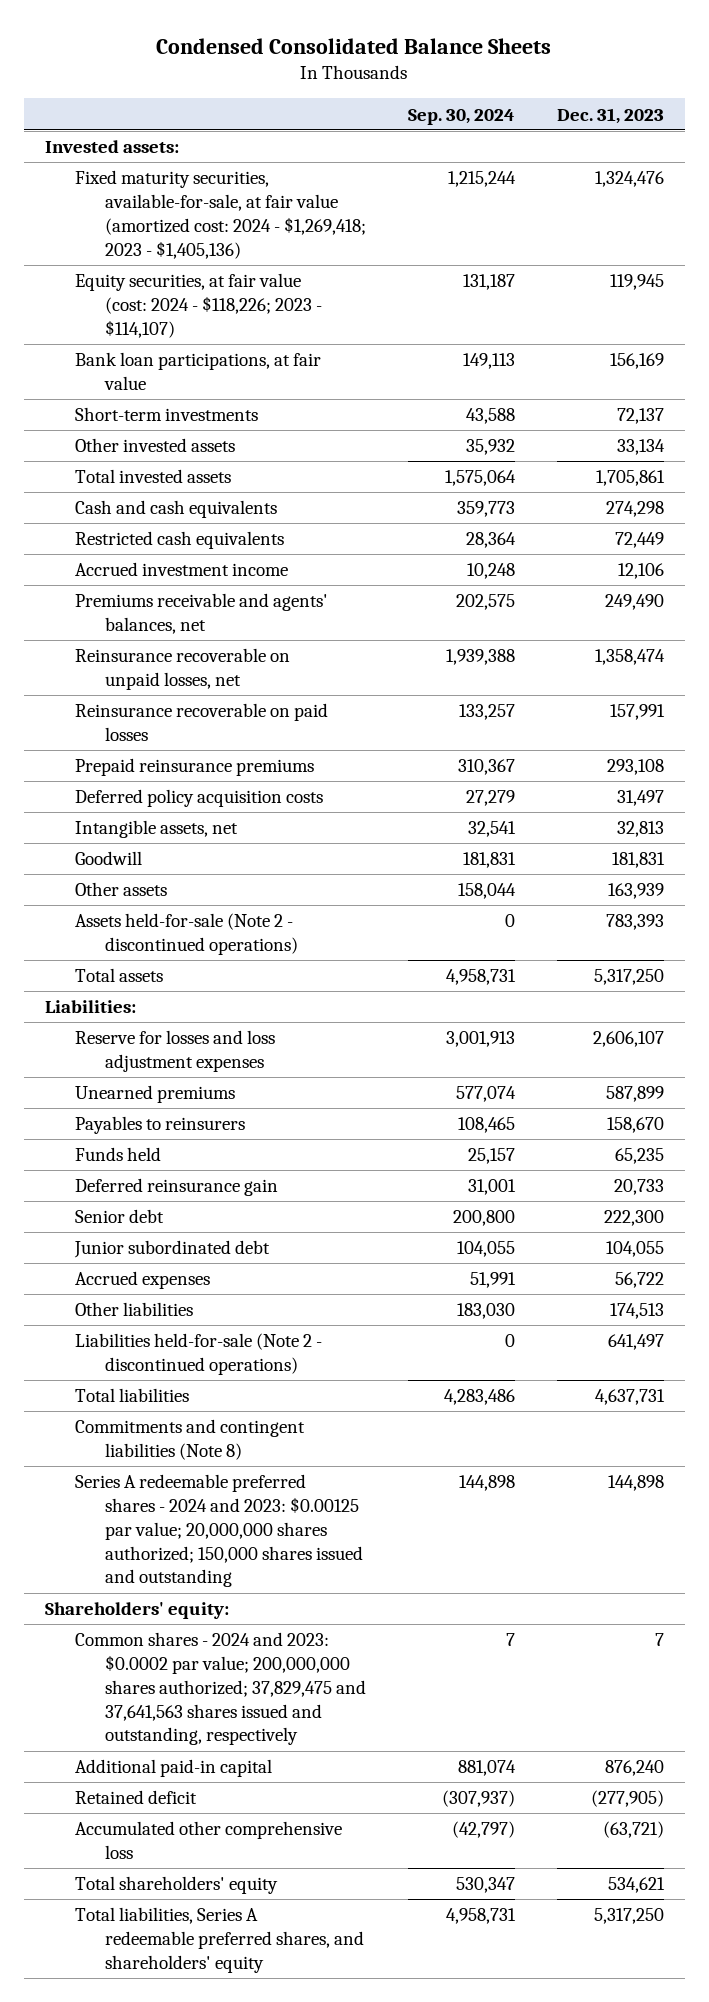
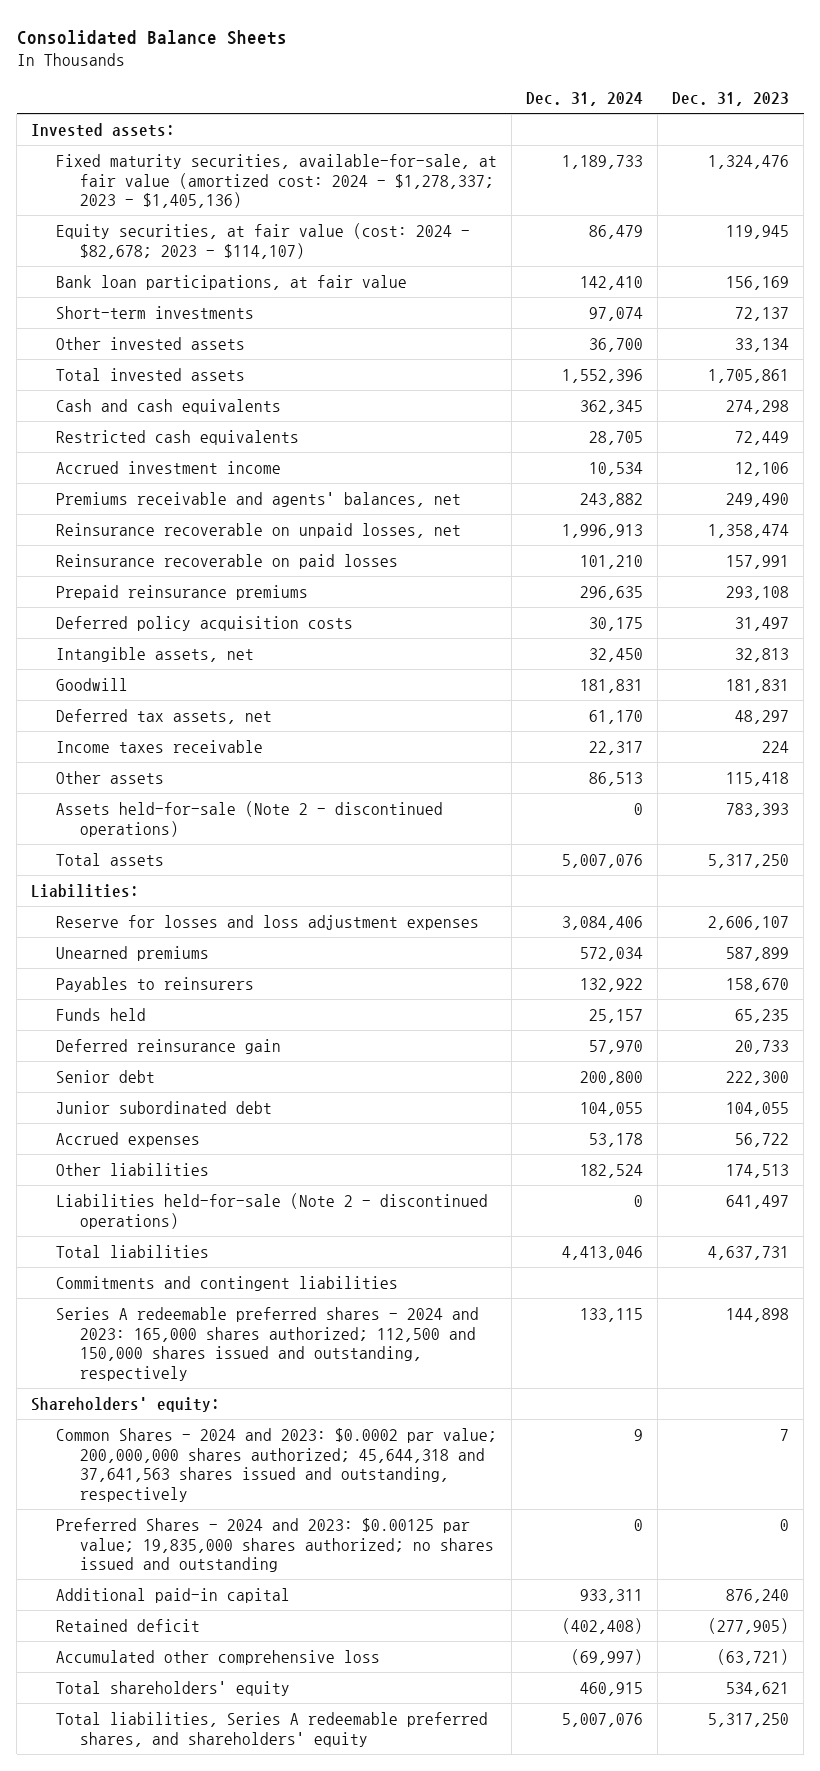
[156,37,552,54] Condensed Consolidated Balance Sheets -> [16,29,287,45] Consolidated Balance Sheets
[407,108,515,125] Sep. 30, 2024 -> none
none -> [525,91,643,106] Dec. 31, 2024
[74,170,366,259] Fixed maturity securities, available-for-sale, at fair value (amortized cost: 2024 - $1,269,418; 2023 - $1,405,136) -> [55,154,497,209] Fixed maturity securities, available-for-sale, at fair value (amortized cost: 2024 - $1,278,337; 2023 - $1,405,136)
[74,273,322,338] Equity securities, at fair value (cost: 2024 - $118,226; 2023 - $114,107) -> [55,223,470,259] Equity securities, at fair value (cost: 2024 - $82,678; 2023 - $114,107)
none -> [55,709,272,725] Deferred tax assets, net
none -> [55,740,263,754] Income taxes receivable
[607,883,664,900] 163,939 -> [726,772,790,787] 115,418
[74,1419,305,1460] Commitments and contingent liabilities (Note 8) -> [55,1276,398,1292] Commitments and contingent liabilities
[74,1474,363,1588] Series A redeemable preferred shares - 2024 and 2023: $0.00125 par value; 20,000,000 shares authorized; 150,000 shares issued and outstanding -> [55,1307,479,1381] Series A redeemable preferred shares - 2024 and 2023: 165,000 shares authorized; 112,500 and 150,000 shares issued and outstanding, respectively
[74,1632,366,1746] Common shares - 2024 and 2023: $0.0002 par value; 200,000,000 shares authorized; 37,829,475 and 37,641,563 shares issued and outstanding, respectively -> [55,1428,497,1502] Common Shares - 2024 and 2023: $0.0002 par value; 200,000,000 shares authorized; 45,644,318 and 37,641,563 shares issued and outstanding, respectively
none -> [55,1518,494,1573] Preferred Shares - 2024 and 2023: $0.00125 par value; 19,835,000 shares authorized; no shares issued and outstanding

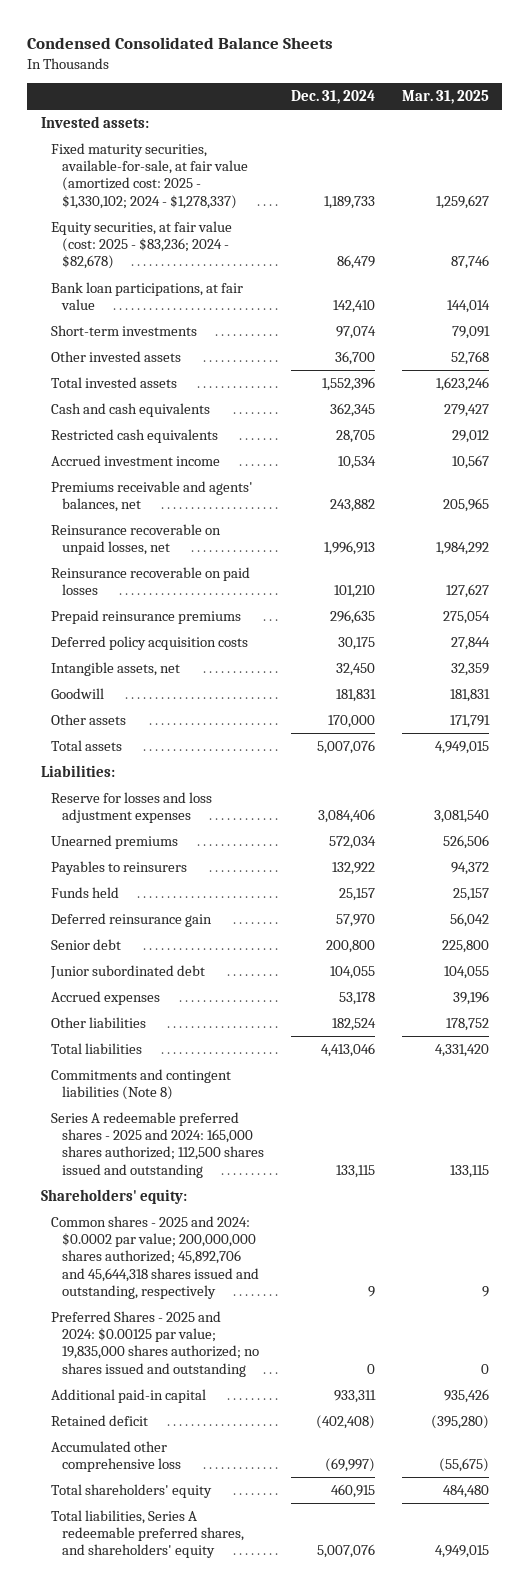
[16,29,287,45] Consolidated Balance Sheets -> [27,37,334,50] Condensed Consolidated Balance Sheets
[672,91,790,106] Dec. 31, 2023 -> none
none -> [401,90,489,105] Mar. 31, 2025
[55,154,497,209] Fixed maturity securities, available-for-sale, at fair value (amortized cost: 2024 - $1,278,337; 2023 - $1,405,136) -> [51,142,249,209] Fixed maturity securities, available-for-sale, at fair value (amortized cost: 2025 - $1,330,102; 2024 - $1,278,337)
[55,223,470,259] Equity securities, at fair value (cost: 2024 - $82,678; 2023 - $114,107) -> [51,220,233,270] Equity securities, at fair value (cost: 2025 - $83,236; 2024 - $82,678)
[55,709,272,725] Deferred tax assets, net -> none
[55,740,263,754] Income taxes receivable -> none
[55,801,443,837] Assets held-for-sale (Note 2 - discontinued operations) -> none
[588,772,643,787] 86,513 -> [327,714,375,728] 170,000
[55,1193,488,1229] Liabilities held-for-sale (Note 2 - discontinued operations) -> none
[55,1276,398,1292] Commitments and contingent liabilities -> [51,1068,232,1101] Commitments and contingent liabilities (Note 8)
[55,1307,479,1381] Series A redeemable preferred shares - 2024 and 2023: 165,000 shares authorized; 112,500 and 150,000 shares issued and outstanding, respectively -> [51,1111,265,1178] Series A redeemable preferred shares - 2025 and 2024: 165,000 shares authorized; 112,500 shares issued and outstanding
[55,1428,497,1502] Common Shares - 2024 and 2023: $0.0002 par value; 200,000,000 shares authorized; 45,644,318 and 37,641,563 shares issued and outstanding, respectively -> [51,1215,260,1300] Common shares - 2025 and 2024: $0.0002 par value; 200,000,000 shares authorized; 45,892,706 and 45,644,318 shares issued and outstanding, respectively
[55,1518,494,1573] Preferred Shares - 2024 and 2023: $0.00125 par value; 19,835,000 shares authorized; no shares issued and outstanding -> [51,1310,260,1377] Preferred Shares - 2025 and 2024: $0.00125 par value; 19,835,000 shares authorized; no shares issued and outstanding

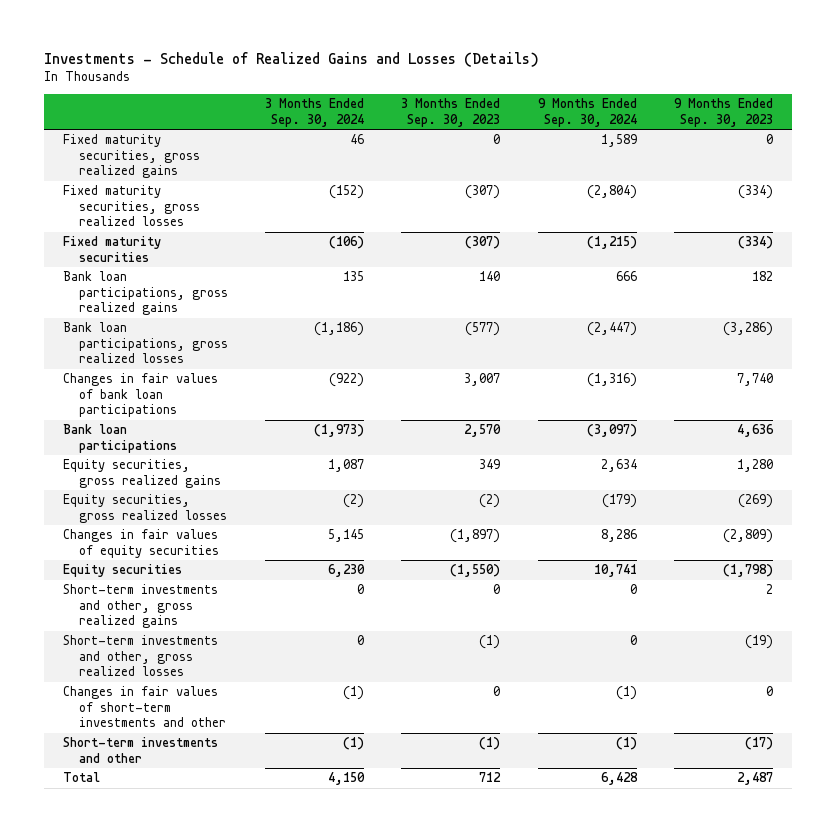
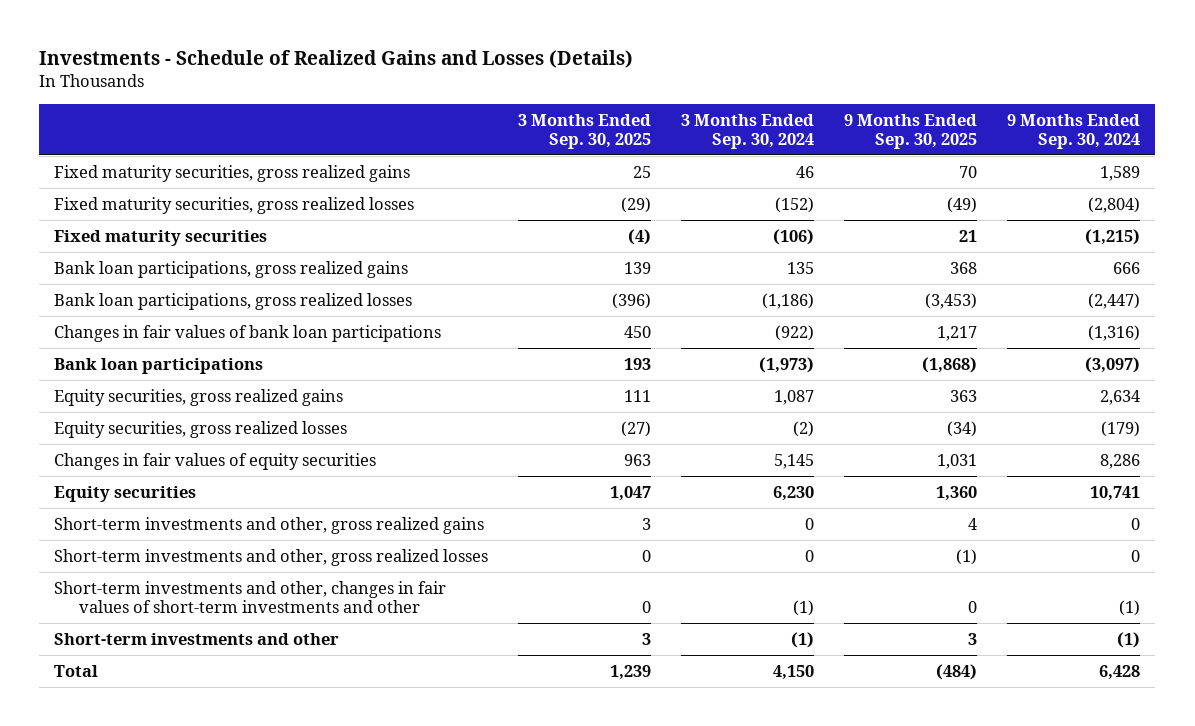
[401,98,501,127] 3 Months Ended Sep. 30, 2023 -> none
[673,98,773,127] 9 Months Ended Sep. 30, 2023 -> none
none -> [518,113,652,149] 3 Months Ended Sep. 30, 2025
none -> [844,113,978,149] 9 Months Ended Sep. 30, 2025
[62,686,226,728] Changes in fair values of short-term investments and other -> [54,580,447,613] Short-term investments and other, changes in fair values of short-term investments and other

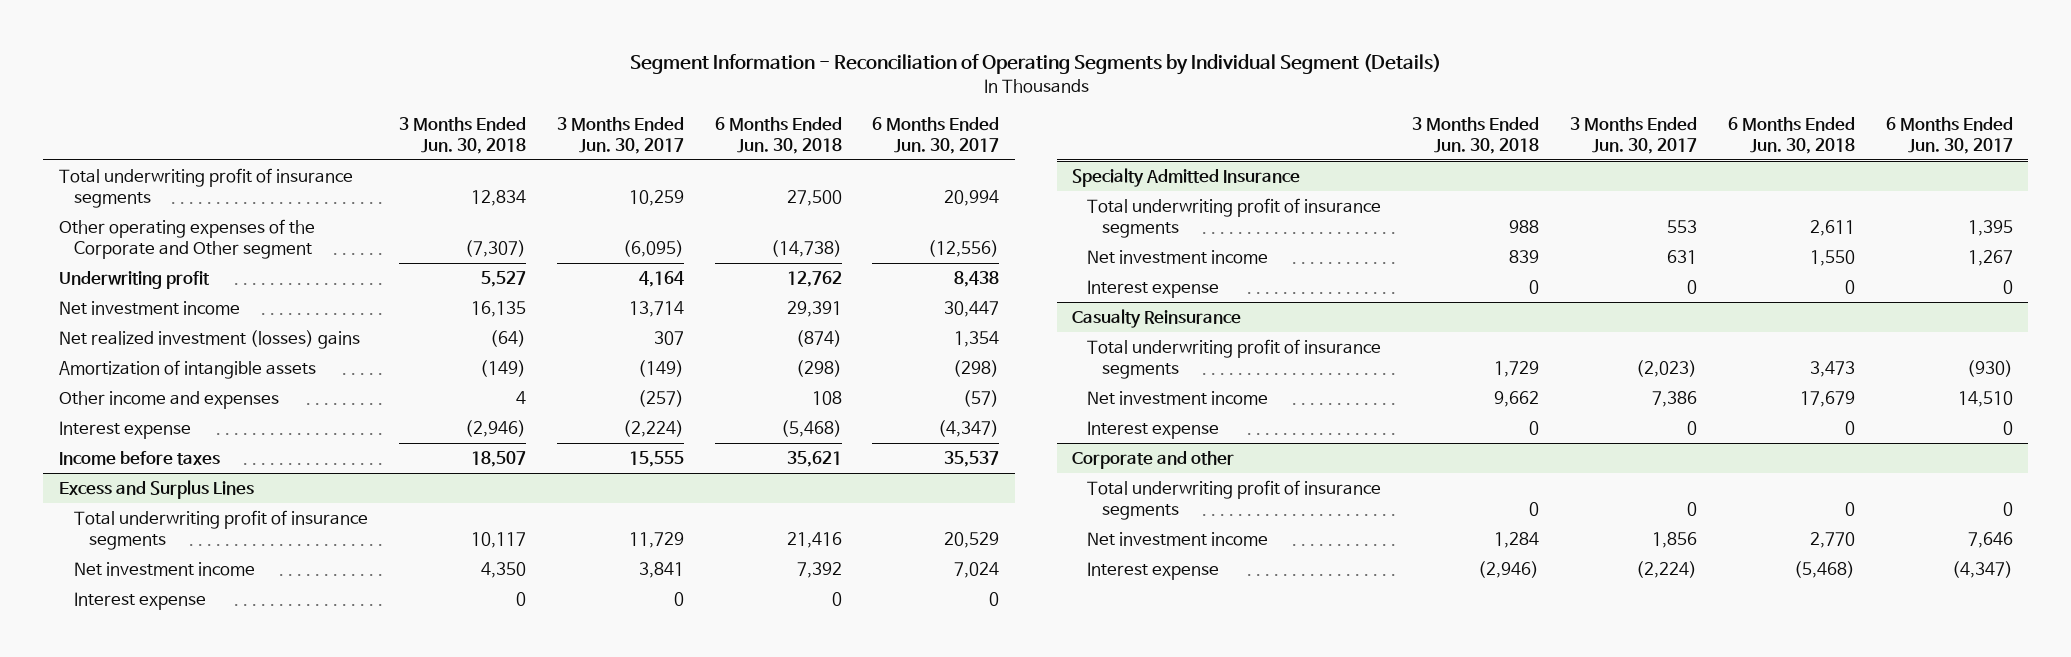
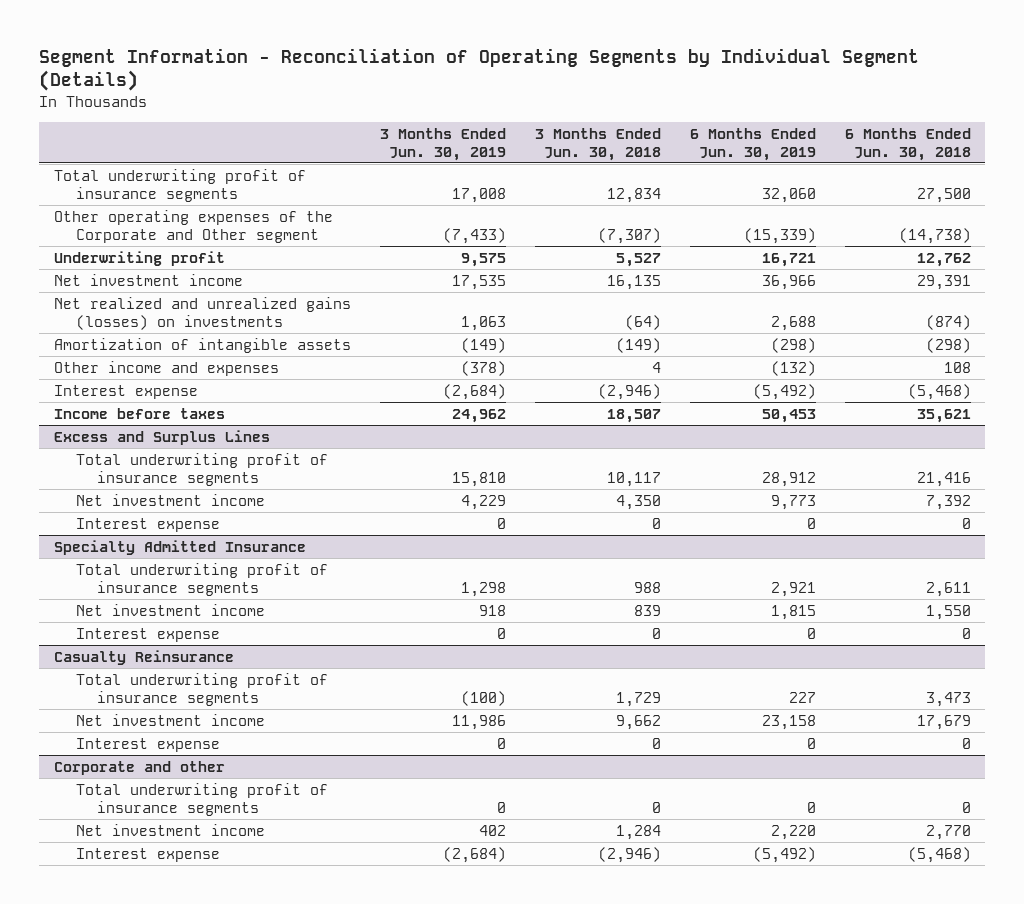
[556,116,684,154] 3 Months Ended Jun. 30, 2017 -> none
[872,116,1000,154] 6 Months Ended Jun. 30, 2017 -> none
none -> [379,127,506,161] 3 Months Ended Jun. 30, 2019
none -> [689,127,816,161] 6 Months Ended Jun. 30, 2019
[58,330,360,350] Net realized investment (losses) gains -> [53,296,351,330] Net realized and unrealized gains (losses) on investments

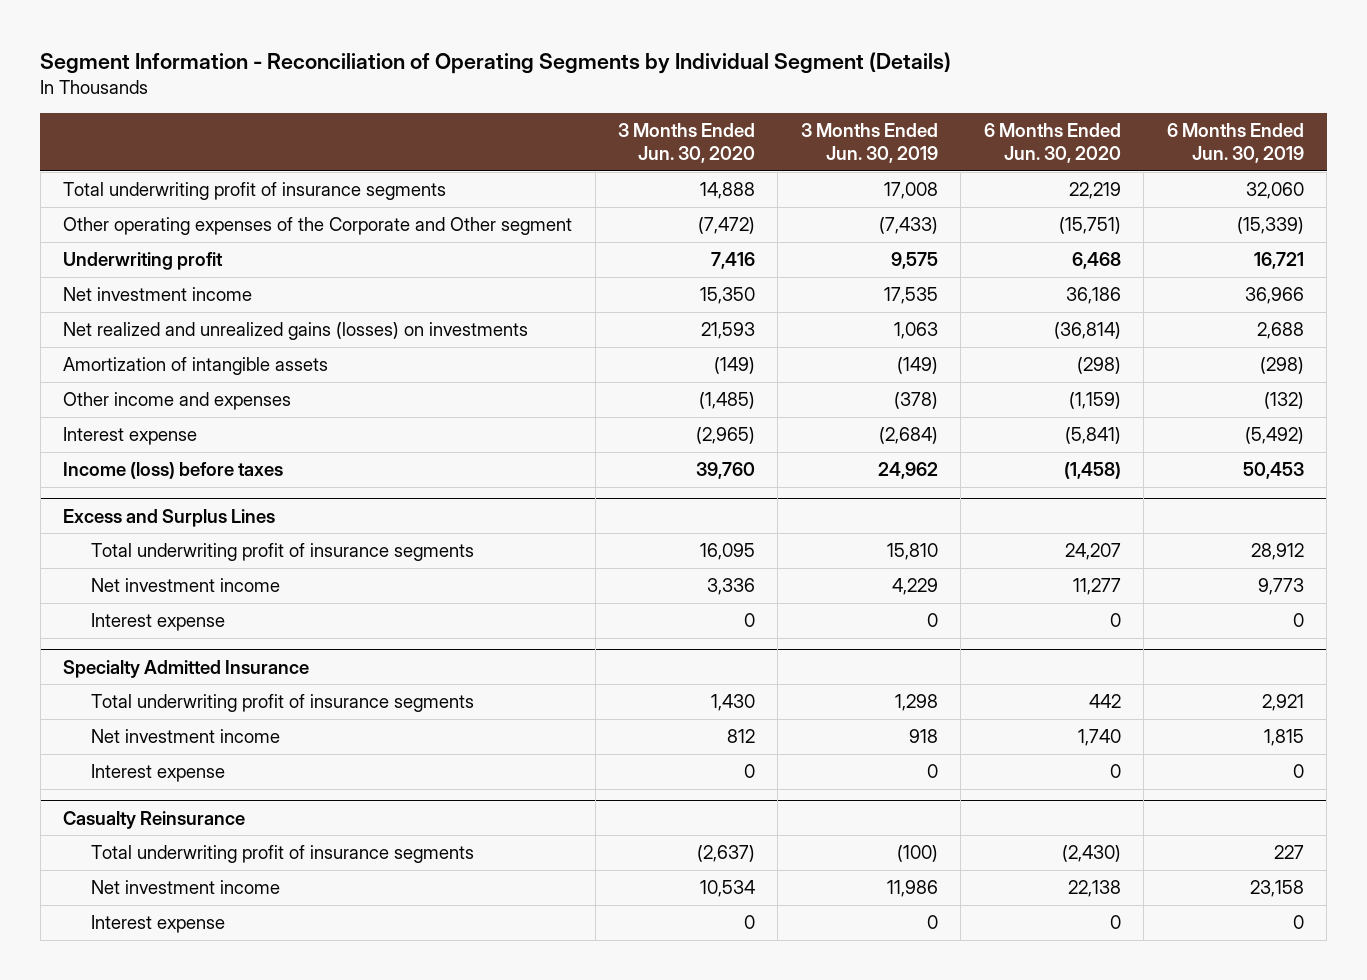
[534,127,661,161] 3 Months Ended Jun. 30, 2018 -> none
[844,127,971,161] 6 Months Ended Jun. 30, 2018 -> none
none -> [618,122,756,164] 3 Months Ended Jun. 30, 2020
none -> [983,122,1121,164] 6 Months Ended Jun. 30, 2020
[53,407,225,419] Income before taxes -> [63,462,284,480] Income (loss) before taxes
[53,760,225,775] Corporate and other -> none
[75,782,328,816] Total underwriting profit of insurance segments -> none
[75,823,265,836] Net investment income -> none
[75,847,220,862] Interest expense -> none

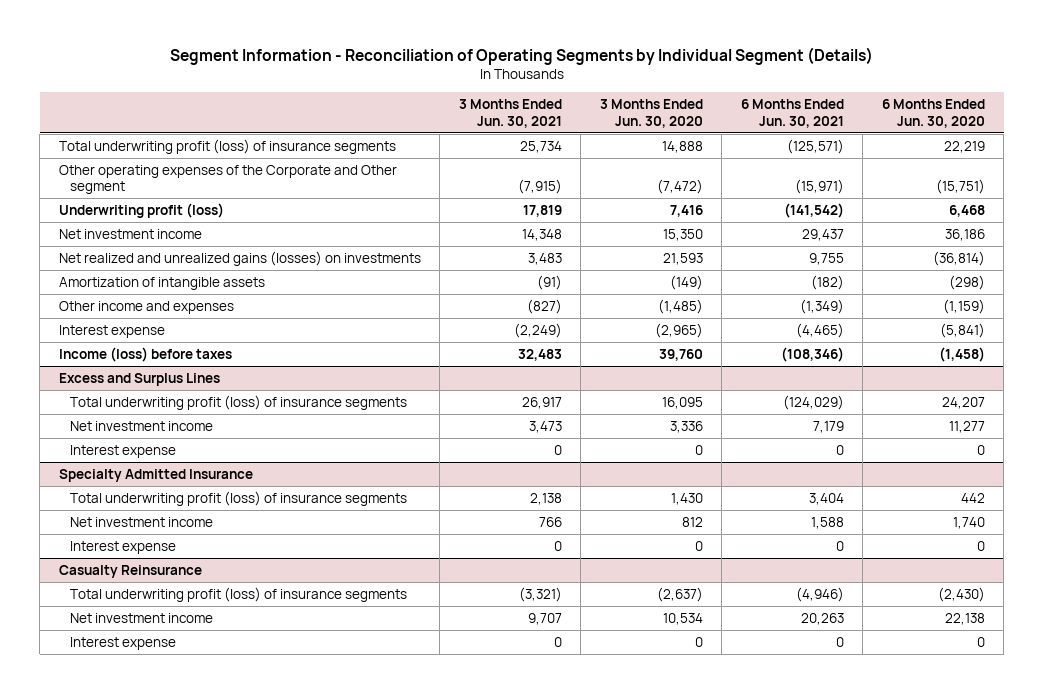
[800,122,938,164] 3 Months Ended Jun. 30, 2019 -> none
[1166,122,1304,164] 6 Months Ended Jun. 30, 2019 -> none
none -> [458,98,562,128] 3 Months Ended Jun. 30, 2021
none -> [740,98,844,128] 6 Months Ended Jun. 30, 2021
[63,182,447,201] Total underwriting profit of insurance segments -> [58,138,396,154] Total underwriting profit (loss) of insurance segments
[63,252,224,271] Underwriting profit -> [58,202,224,218] Underwriting profit (loss)
[91,543,475,562] Total underwriting profit of insurance segments -> [69,394,407,410] Total underwriting profit (loss) of insurance segments
[91,694,475,713] Total underwriting profit of insurance segments -> [69,490,407,506] Total underwriting profit (loss) of insurance segments
[91,845,475,864] Total underwriting profit of insurance segments -> [69,586,407,602] Total underwriting profit (loss) of insurance segments

